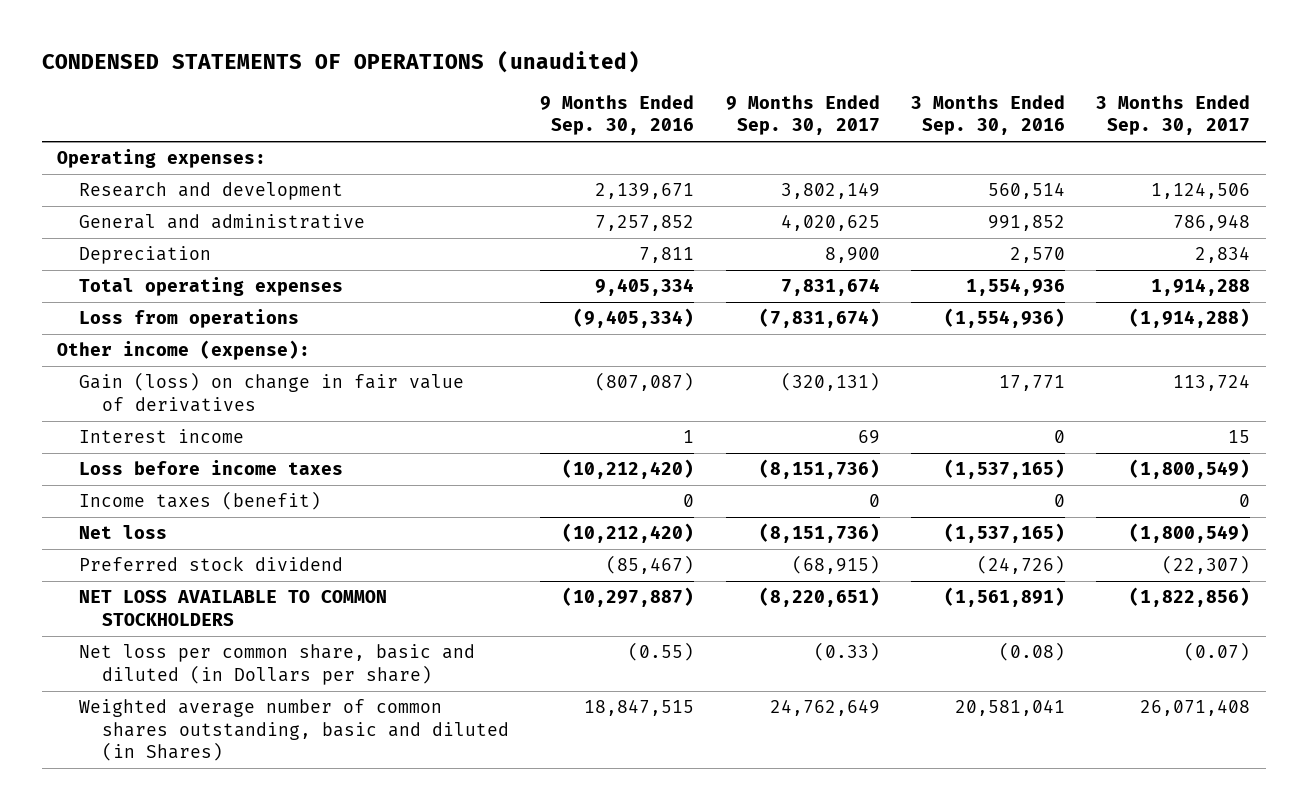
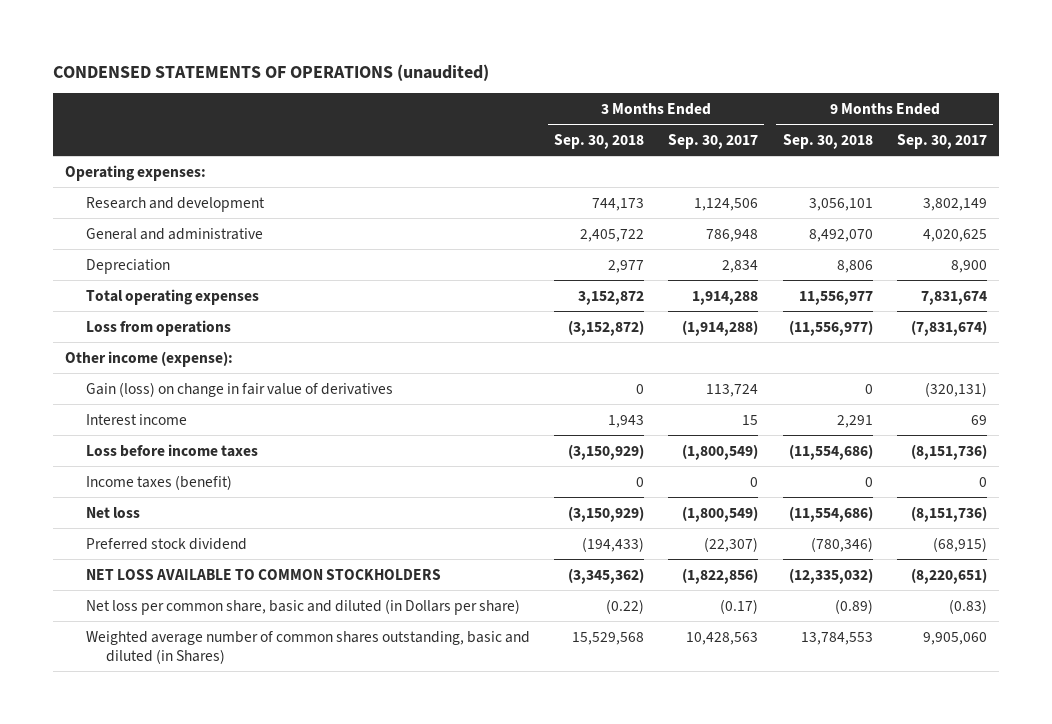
[540,94,695,136] 9 Months Ended Sep. 30, 2016 -> none
[911,94,1066,136] 3 Months Ended Sep. 30, 2016 -> none
none -> [553,133,644,149] Sep. 30, 2018
none -> [782,133,873,149] Sep. 30, 2018
[813,642,880,662] (0.33) -> [948,598,987,614] (0.83)
[1184,642,1251,662] (0.07) -> [720,598,759,614] (0.17)
[769,699,880,717] 24,762,649 -> [922,631,987,645] 9,905,060
[1140,699,1251,717] 26,071,408 -> [686,631,759,645] 10,428,563

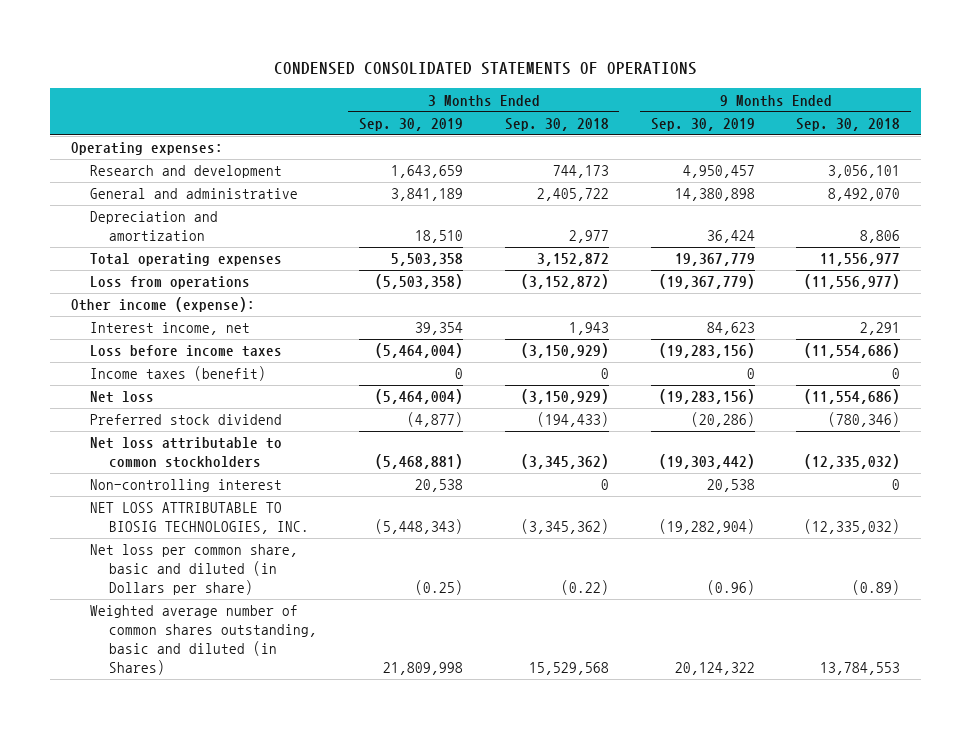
[53,63,490,81] CONDENSED STATEMENTS OF OPERATIONS (unaudited) -> [273,62,697,76] CONDENSED CONSOLIDATED STATEMENTS OF OPERATIONS
[668,133,759,149] Sep. 30, 2017 -> none
[896,133,987,149] Sep. 30, 2017 -> none
none -> [358,117,463,131] Sep. 30, 2019
none -> [650,117,755,131] Sep. 30, 2019
[85,258,170,274] Depreciation -> [90,211,219,242] Depreciation and amortization
[85,381,393,397] Gain (loss) on change in fair value of derivatives -> none
[85,413,187,425] Interest income -> [90,322,251,336] Interest income, net
[85,568,441,580] NET LOSS AVAILABLE TO COMMON STOCKHOLDERS -> [90,437,283,469] Net loss attributable to common stockholders
none -> [90,479,283,493] Non-controlling interest
none -> [90,502,310,535] NET LOSS ATTRIBUTABLE TO BIOSIG TECHNOLOGIES, INC.

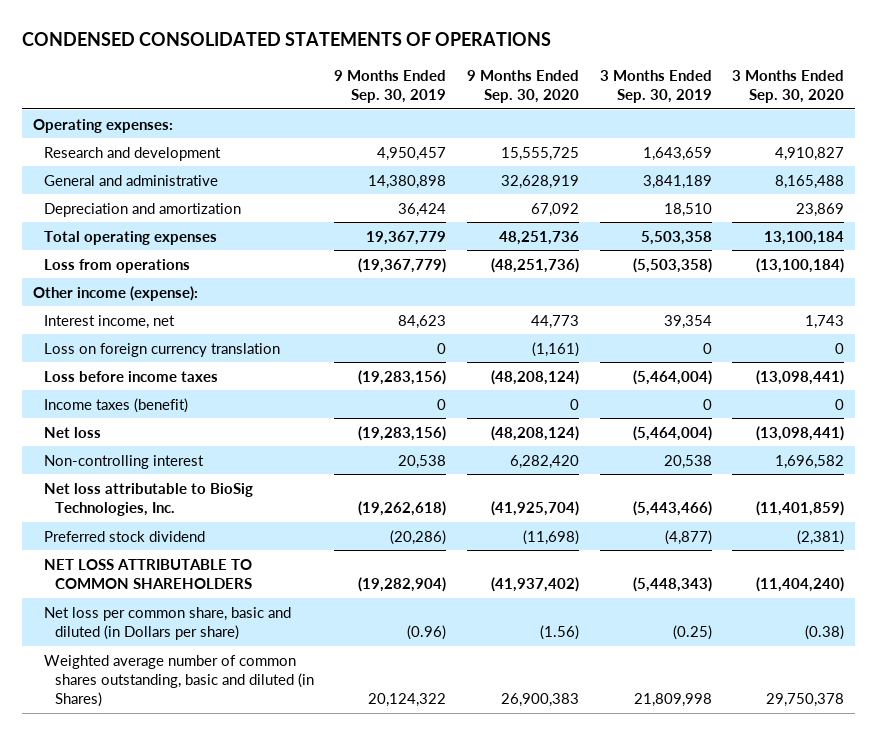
[504,117,609,131] Sep. 30, 2018 -> none
[796,117,901,131] Sep. 30, 2018 -> none
none -> [466,69,579,103] 9 Months Ended Sep. 30, 2020
none -> [732,69,845,103] 3 Months Ended Sep. 30, 2020
none -> [43,342,280,357] Loss on foreign currency translation
[90,437,283,469] Net loss attributable to common stockholders -> none
[90,502,310,535] NET LOSS ATTRIBUTABLE TO BIOSIG TECHNOLOGIES, INC. -> [43,482,253,516] Net loss attributable to BioSig Technologies, Inc.
[374,519,463,535] (5,448,343) -> [632,500,712,516] (5,443,466)
[658,519,755,535] (19,282,904) -> [358,500,447,516] (19,262,618)
[90,414,283,426] Preferred stock dividend -> [43,530,205,542] Preferred stock dividend
none -> [43,558,252,589] NET LOSS ATTRIBUTABLE TO COMMON SHAREHOLDERS

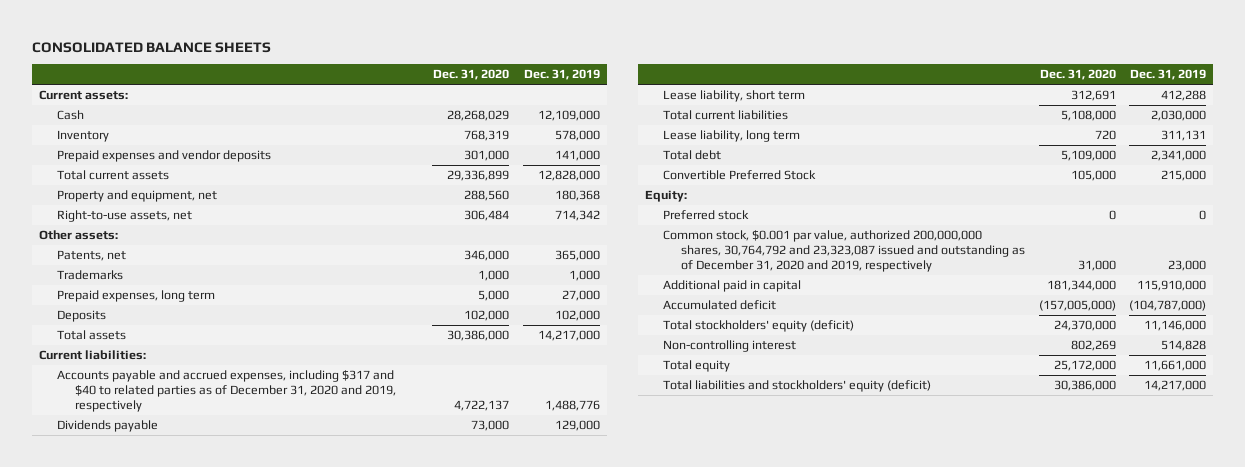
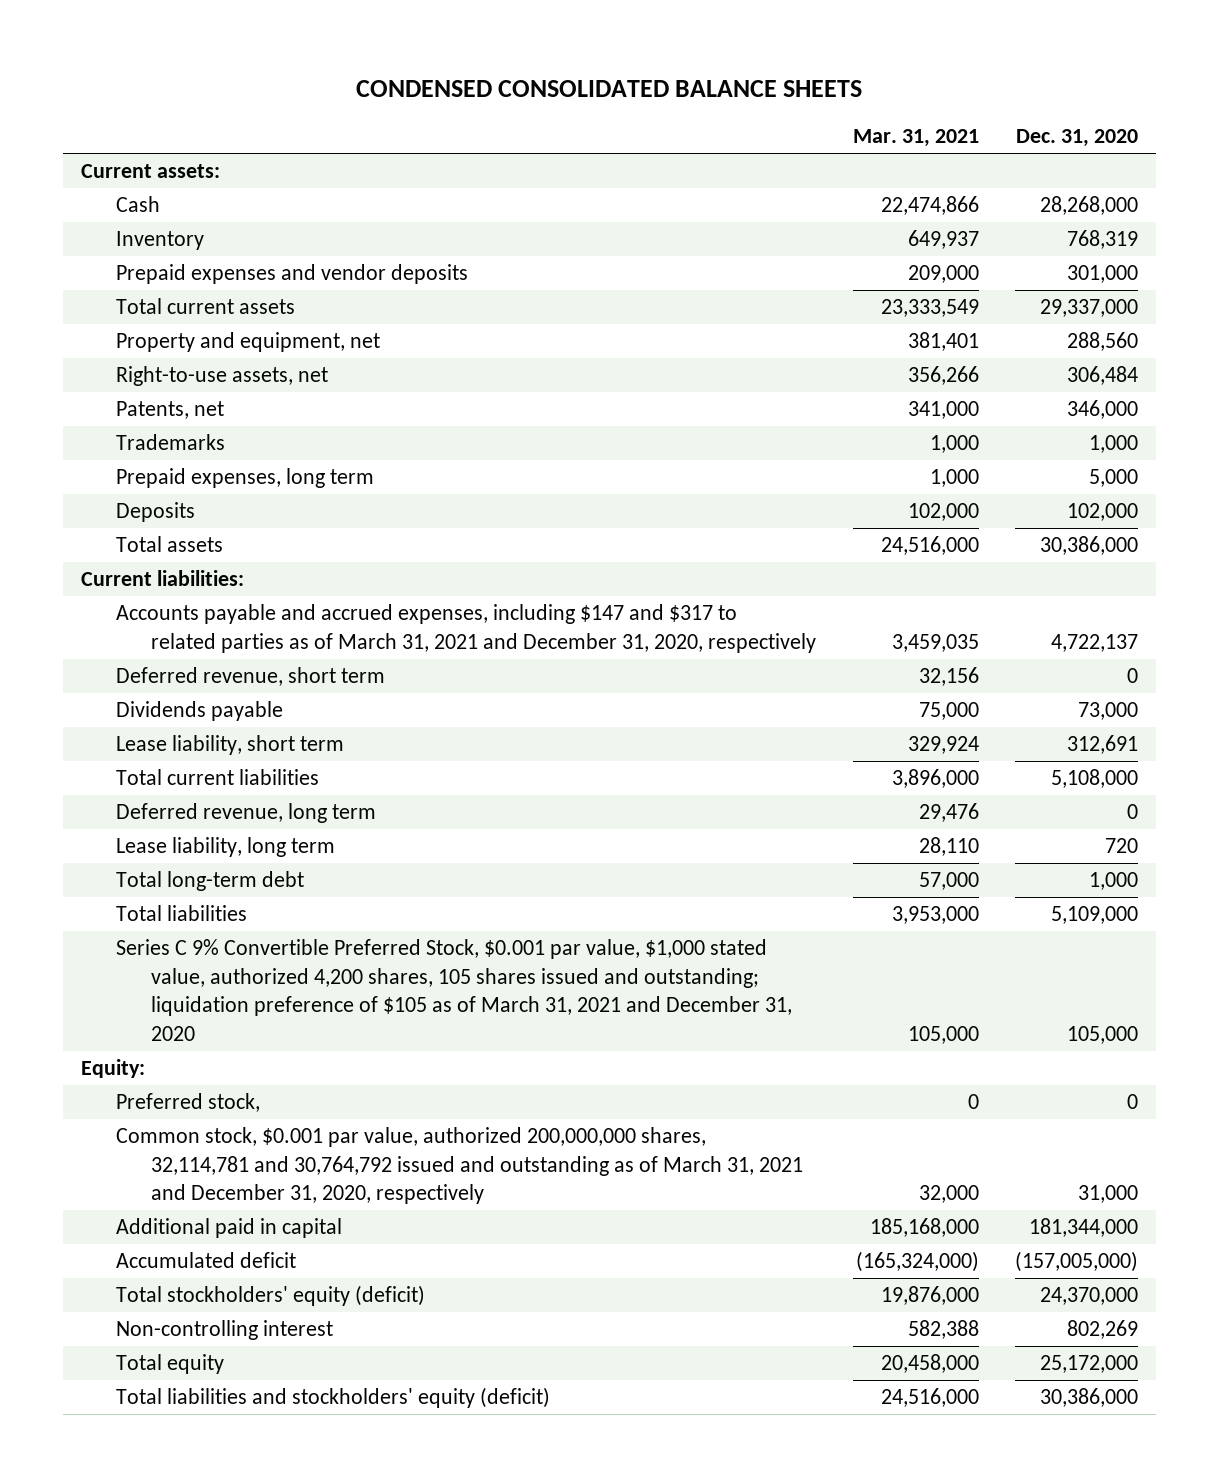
[32,41,272,53] CONSOLIDATED BALANCE SHEETS -> [356,79,863,97] CONDENSED CONSOLIDATED BALANCE SHEETS
[523,69,600,81] Dec. 31, 2019 -> none
none -> [852,129,979,148] Mar. 31, 2021
[447,110,510,122] 28,268,029 -> [1039,196,1138,216] 28,268,000
[447,170,510,182] 29,336,899 -> [1039,299,1138,318] 29,337,000
[38,230,118,241] Other assets: -> none
[56,370,396,413] Accounts payable and accrued expenses, including $317 and $40 to related parties as of December 31, 2020 and 2019, respectively -> [116,604,817,653] Accounts payable and accrued expenses, including $147 and $317 to related parties as of March 31, 2021 and December 31, 2020, respectively
none -> [116,667,386,687] Deferred revenue, short term
none -> [116,803,377,824] Deferred revenue, long term
[663,150,722,161] Total debt -> [116,871,305,892] Total long-term debt
[1060,150,1116,162] 5,109,000 -> [1088,872,1138,891] 1,000
none -> [116,905,248,922] Total liabilities
[663,170,817,181] Convertible Preferred Stock -> [116,939,793,1041] Series C 9% Convertible Preferred Stock, $0.001 par value, $1,000 stated value, authorized 4,200 shares, 105 shares issued and outstanding; liquidation preference of $105 as of March 31, 2021 and December 31, 2020
[663,210,750,221] Preferred stock -> [116,1093,261,1113] Preferred stock,
[663,230,1026,273] Common stock, $0.001 par value, authorized 200,000,000 shares, 30,764,792 and 23,323,087 issued and outstanding as of December 31, 2020 and 2019, respectively -> [116,1127,804,1205] Common stock, $0.001 par value, authorized 200,000,000 shares, 32,114,781 and 30,764,792 issued and outstanding as of March 31, 2021 and December 31, 2020, respectively

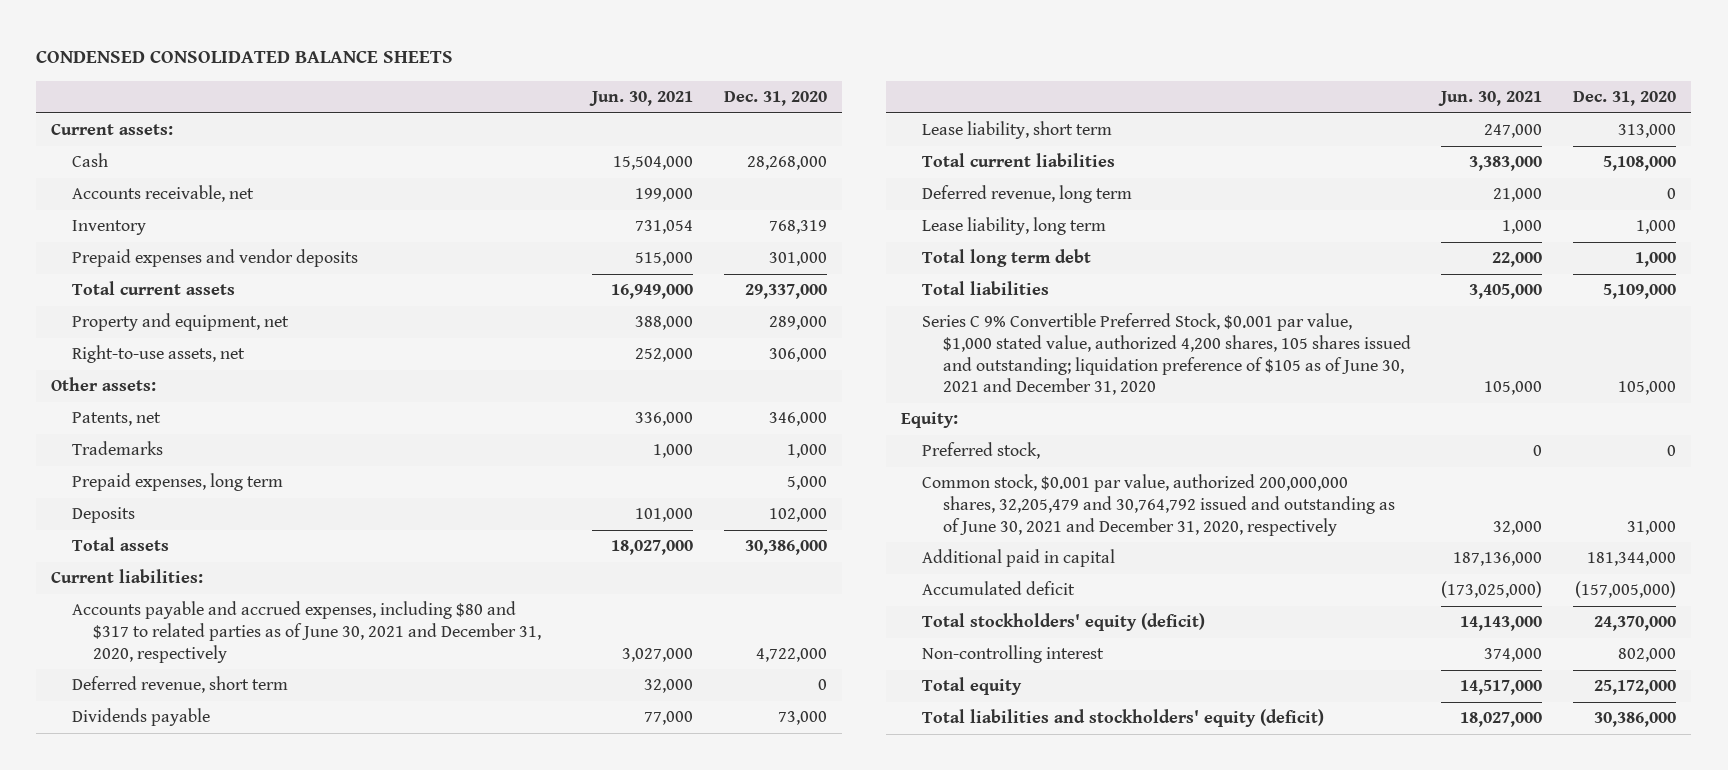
[852,129,979,148] Mar. 31, 2021 -> none
none -> [588,91,693,107] Jun. 30, 2021
none -> [72,185,255,203] Accounts receivable, net
[1066,332,1138,352] 288,560 -> [768,316,827,331] 289,000
[1066,366,1138,386] 306,484 -> [768,348,827,363] 306,000
none -> [51,377,157,392] Other assets:
[116,604,817,653] Accounts payable and accrued expenses, including $147 and $317 to related parties as of March 31, 2021 and December 31, 2020, respectively -> [72,601,542,663] Accounts payable and accrued expenses, including $80 and $317 to related parties as of June 30, 2021 and December 31, 2020, respectively
[1050,633,1138,652] 4,722,137 -> [755,647,827,662] 4,722,000
[1066,735,1138,755] 312,691 -> [1618,124,1677,139] 313,000
[1104,838,1138,854] 720 -> [1636,220,1677,235] 1,000
[116,871,305,892] Total long-term debt -> [921,249,1091,268] Total long term debt
[116,939,793,1041] Series C 9% Convertible Preferred Stock, $0.001 par value, $1,000 stated value, authorized 4,200 shares, 105 shares issued and outstanding; liquidation preference of $105 as of March 31, 2021 and December 31, 2020 -> [921,313,1411,396] Series C 9% Convertible Preferred Stock, $0.001 par value, $1,000 stated value, authorized 4,200 shares, 105 shares issued and outstanding; liquidation preference of $105 as of June 30, 2021 and December 31, 2020
[116,1127,804,1205] Common stock, $0.001 par value, authorized 200,000,000 shares, 32,114,781 and 30,764,792 issued and outstanding as of March 31, 2021 and December 31, 2020, respectively -> [921,474,1395,536] Common stock, $0.001 par value, authorized 200,000,000 shares, 32,205,479 and 30,764,792 issued and outstanding as of June 30, 2021 and December 31, 2020, respectively
[1066,1320,1138,1340] 802,269 -> [1618,648,1677,663] 802,000

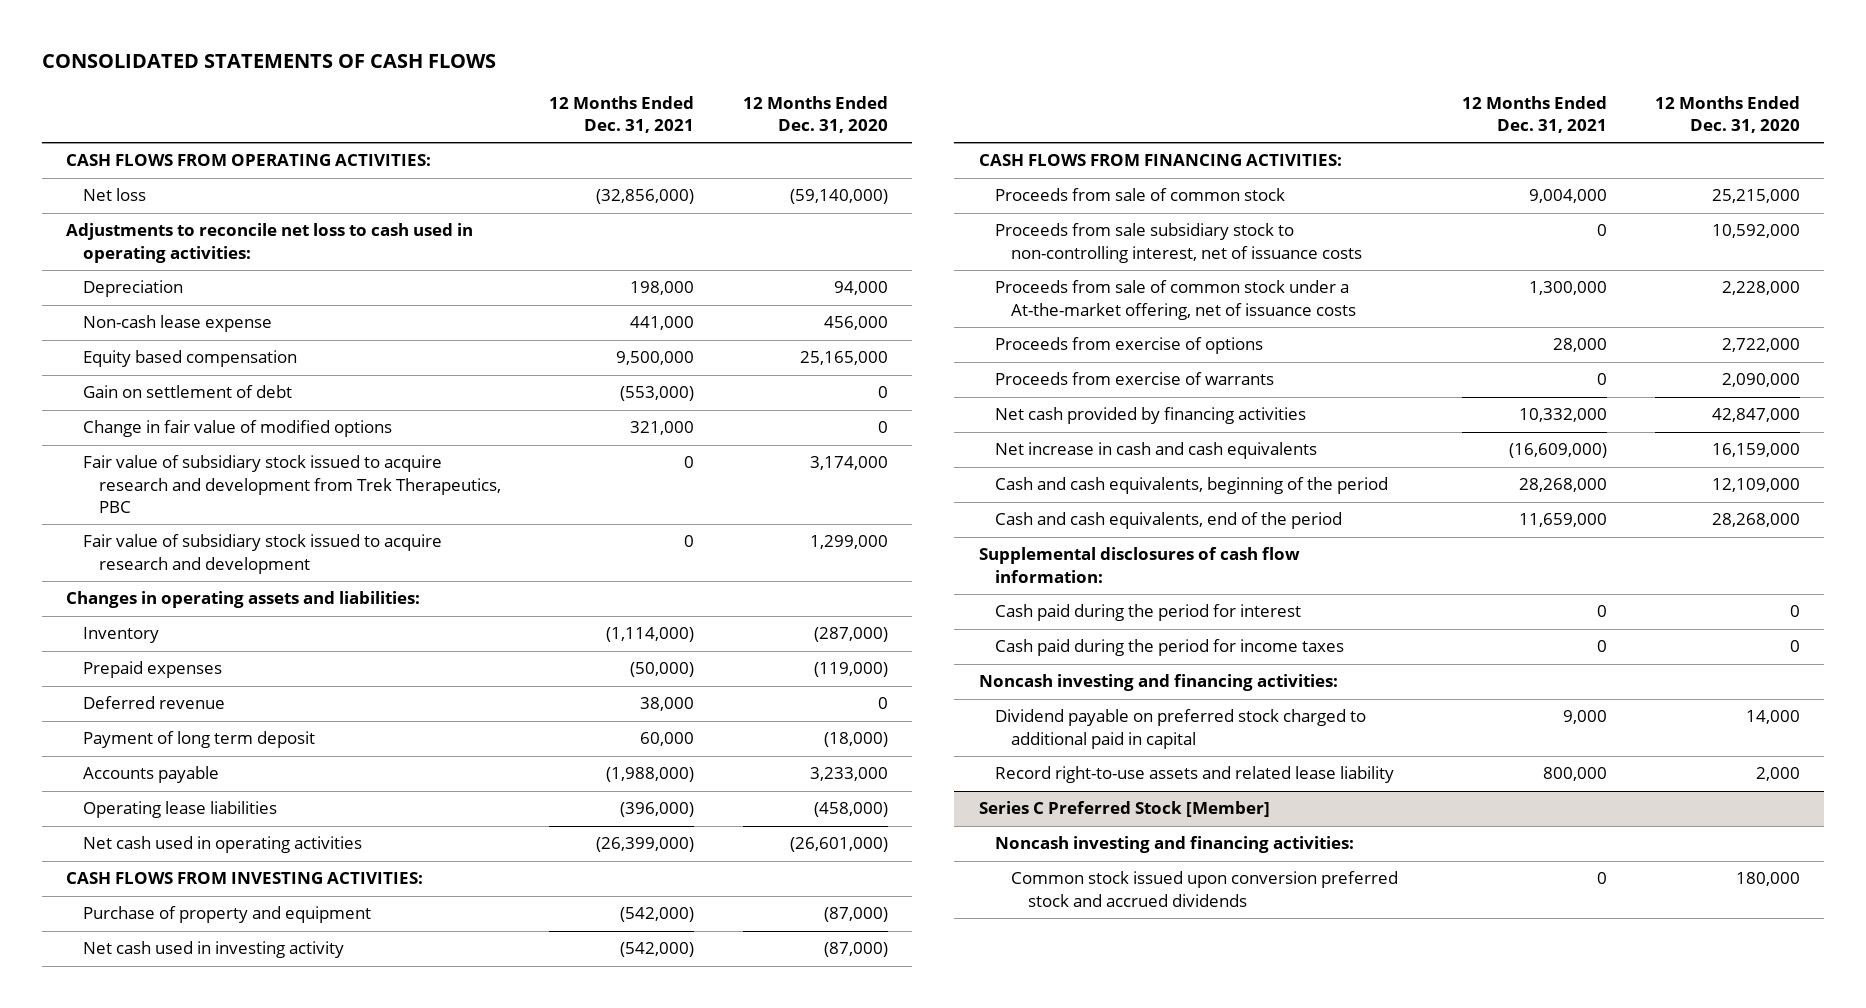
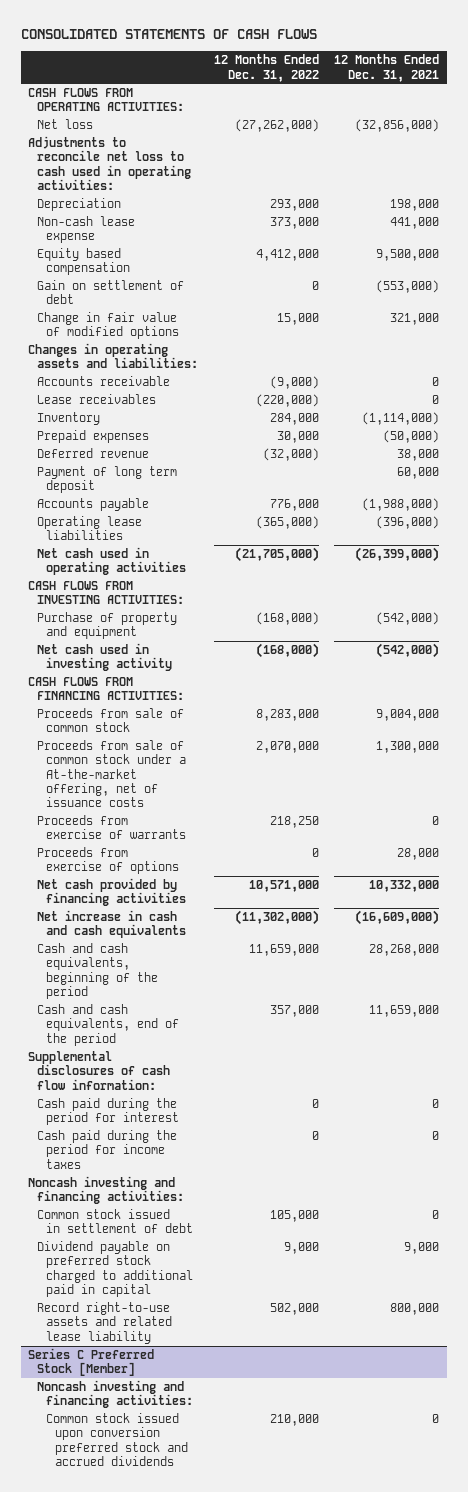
[742,95,888,134] 12 Months Ended Dec. 31, 2020 -> none
none -> [213,54,319,82] 12 Months Ended Dec. 31, 2022
[82,455,502,513] Fair value of subsidiary stock issued to acquire research and development from Trek Therapeutics, PBC -> none
[82,534,442,574] Fair value of subsidiary stock issued to acquire research and development -> none
none -> [37,376,171,387] Accounts receivable
none -> [37,394,157,405] Lease receivables
[995,223,1363,263] Proceeds from sale subsidiary stock to non-controlling interest, net of issuance costs -> none
[995,337,1264,355] Proceeds from exercise of options -> [37,847,180,875] Proceeds from exercise of options
none -> [37,1209,194,1234] Common stock issued in settlement of debt

